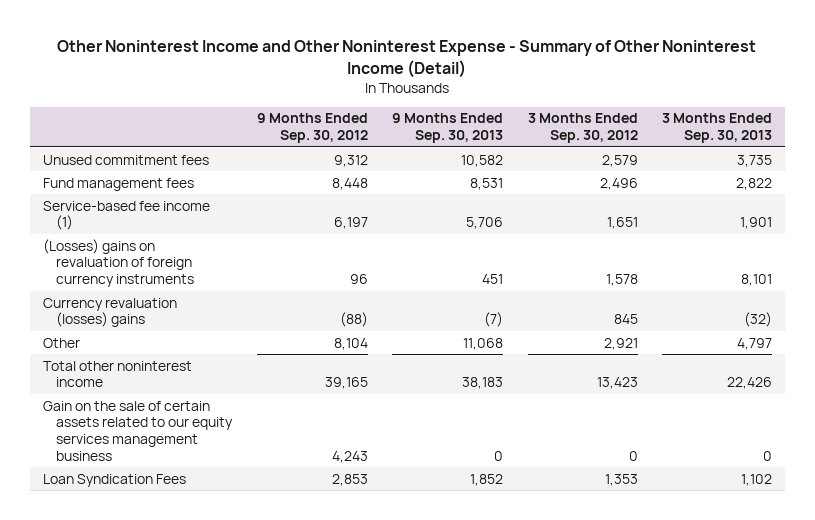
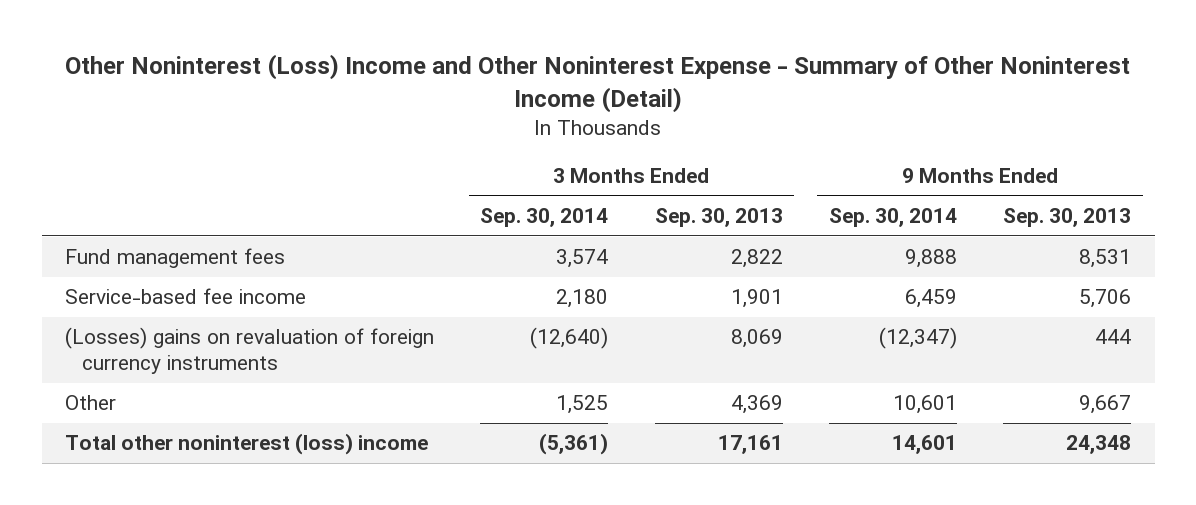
[57,40,757,78] Other Noninterest Income and Other Noninterest Expense - Summary of Other Noninterest Income (Detail) -> [65,54,1131,113] Other Noninterest (Loss) Income and Other Noninterest Expense - Summary of Other Noninterest Income (Detail)
[256,113,368,144] 9 Months Ended Sep. 30, 2012 -> none
[527,113,638,144] 3 Months Ended Sep. 30, 2012 -> none
none -> [480,208,609,228] Sep. 30, 2014
none -> [829,208,958,228] Sep. 30, 2014
[42,154,209,165] Unused commitment fees -> none
[42,297,177,328] Currency revaluation (losses) gains -> none
[42,400,234,461] Gain on the sale of certain assets related to our equity services management business -> none
[42,473,186,487] Loan Syndication Fees -> none
[42,200,210,231] Service-based fee income (1) -> [64,288,306,305] Service-based fee income
[482,274,504,285] 451 -> [1095,329,1132,345] 444
[741,274,773,287] 8,101 -> [730,329,783,349] 8,069
[463,337,504,350] 11,068 -> [1079,395,1132,415] 9,667
[737,337,773,350] 4,797 -> [730,395,783,415] 4,369
[42,360,192,388] Total other noninterest income -> [64,433,428,456] Total other noninterest (loss) income
[462,377,504,390] 38,183 -> [1066,435,1132,455] 24,348
[727,377,773,390] 22,426 -> [717,435,783,455] 17,161

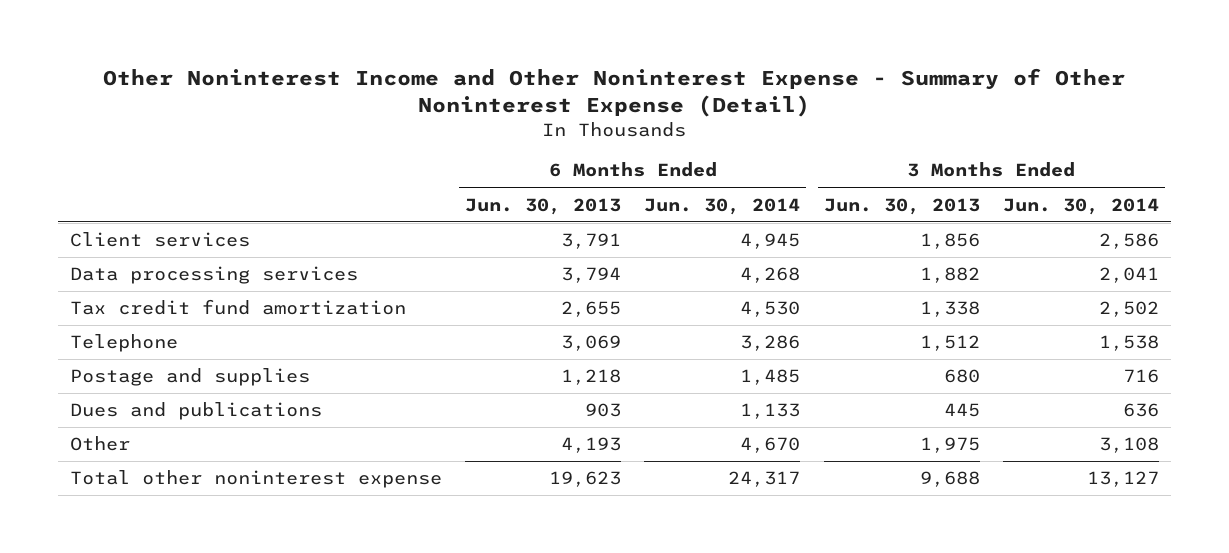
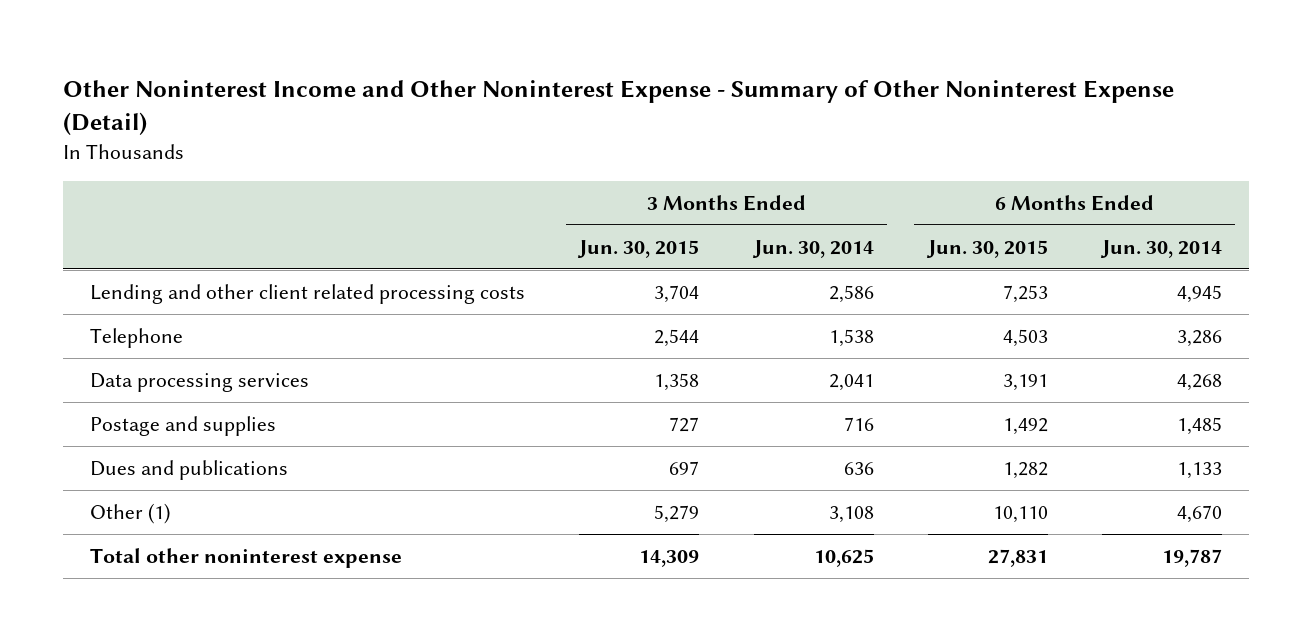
[465,197,622,215] Jun. 30, 2013 -> none
[823,197,980,215] Jun. 30, 2013 -> none
none -> [577,239,700,258] Jun. 30, 2015
none -> [925,239,1048,258] Jun. 30, 2015
[69,299,406,316] Tax credit fund amortization -> none
[69,232,250,248] Client services -> [90,284,526,305] Lending and other client related processing costs
[69,266,358,285] Data processing services -> [90,373,310,393] Data processing services
[69,436,130,452] Other -> [90,503,171,525] Other (1)
[728,471,801,488] 24,317 -> [1161,549,1222,568] 19,787
[1086,471,1159,488] 13,127 -> [813,549,874,568] 10,625

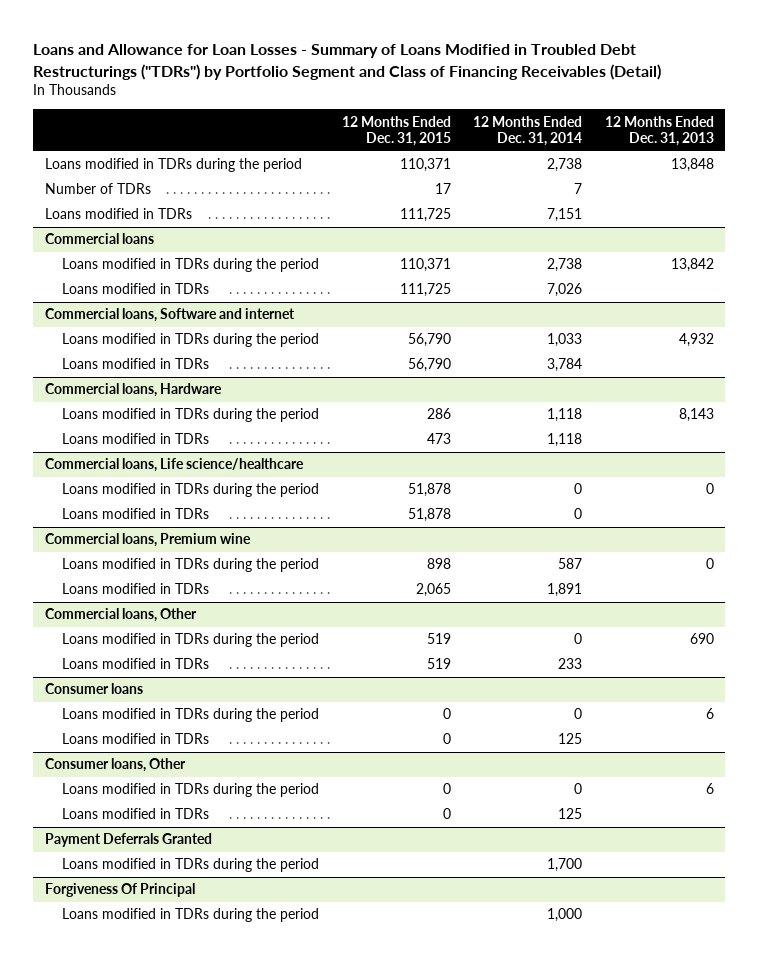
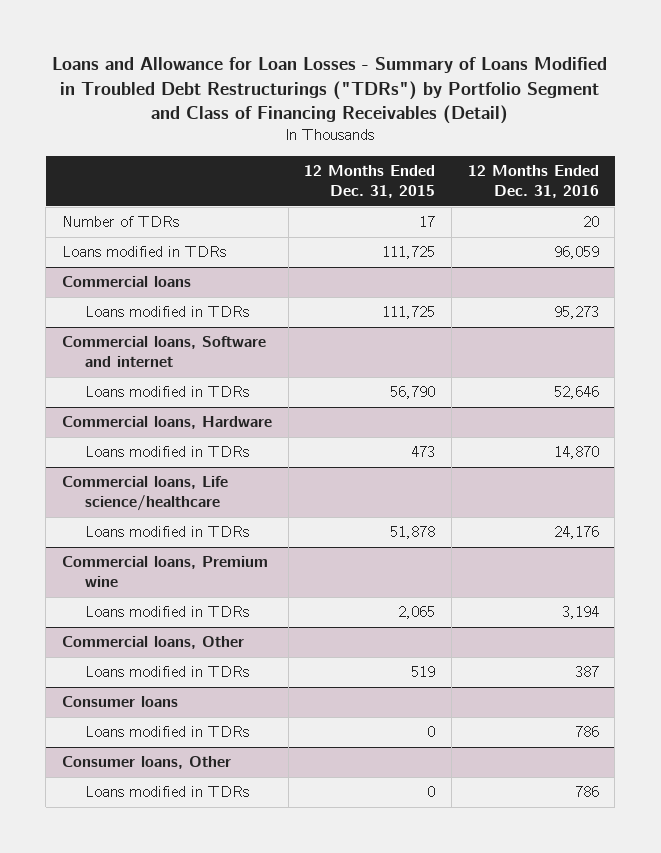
[473,115,583,147] 12 Months Ended Dec. 31, 2014 -> none
[605,115,715,147] 12 Months Ended Dec. 31, 2013 -> none
none -> [467,165,599,199] 12 Months Ended Dec. 31, 2016
[44,158,302,173] Loans modified in TDRs during the period -> none
[61,258,319,273] Loans modified in TDRs during the period -> none
[61,333,319,348] Loans modified in TDRs during the period -> none
[61,408,319,423] Loans modified in TDRs during the period -> none
[61,483,319,498] Loans modified in TDRs during the period -> none
[61,558,319,573] Loans modified in TDRs during the period -> none
[61,633,319,648] Loans modified in TDRs during the period -> none
[61,708,319,723] Loans modified in TDRs during the period -> none
[61,783,319,798] Loans modified in TDRs during the period -> none
[44,833,212,848] Payment Deferrals Granted -> none
[61,858,319,873] Loans modified in TDRs during the period -> none
[44,883,195,898] Forgiveness Of Principal -> none
[61,908,319,923] Loans modified in TDRs during the period -> none

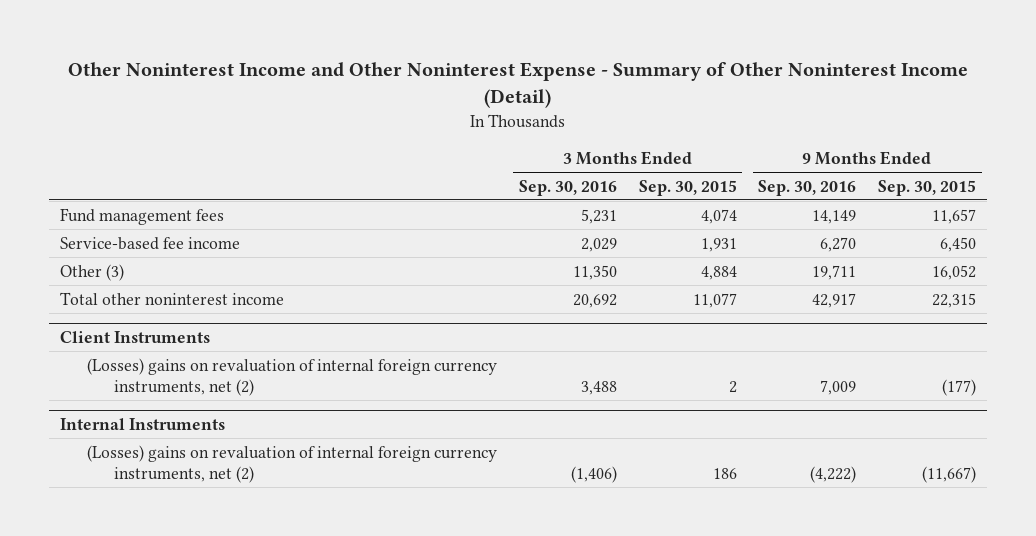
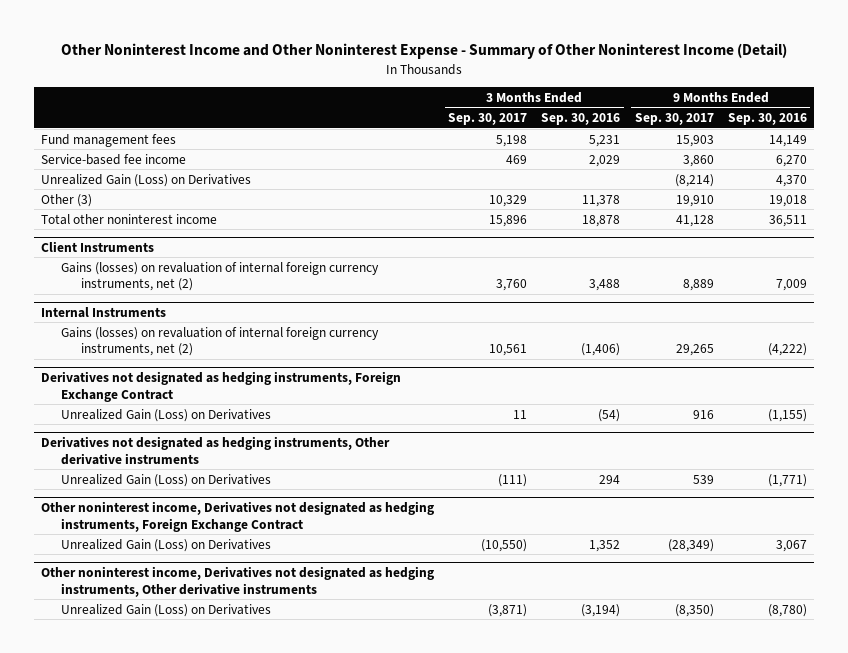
[638,179,737,196] Sep. 30, 2015 -> none
[878,179,977,196] Sep. 30, 2015 -> none
none -> [448,113,528,126] Sep. 30, 2017
none -> [634,113,714,126] Sep. 30, 2017
none -> [41,173,252,187] Unrealized Gain (Loss) on Derivatives
[572,264,617,280] 11,350 -> [582,194,621,207] 11,378
[812,264,857,280] 19,711 -> [768,194,807,207] 19,018
[572,293,617,308] 20,692 -> [582,214,621,227] 18,878
[812,292,857,308] 42,917 -> [768,214,807,227] 36,511
[86,357,497,396] (Losses) gains on revaluation of internal foreign currency instruments, net (2) -> [60,261,379,292] Gains (losses) on revaluation of internal foreign currency instruments, net (2)
[86,444,497,483] (Losses) gains on revaluation of internal foreign currency instruments, net (2) -> [60,326,379,357] Gains (losses) on revaluation of internal foreign currency instruments, net (2)
none -> [41,370,402,402] Derivatives not designated as hedging instruments, Foreign Exchange Contract
none -> [60,408,271,422] Unrealized Gain (Loss) on Derivatives
none -> [41,435,391,465] Derivatives not designated as hedging instruments, Other derivative instruments
none -> [60,473,271,487] Unrealized Gain (Loss) on Derivatives
none -> [41,500,435,532] Other noninterest income, Derivatives not designated as hedging instruments, Foreign Exchange Contract
none -> [60,538,271,552] Unrealized Gain (Loss) on Derivatives
none -> [41,565,435,597] Other noninterest income, Derivatives not designated as hedging instruments, Other derivative instruments
none -> [60,603,271,617] Unrealized Gain (Loss) on Derivatives

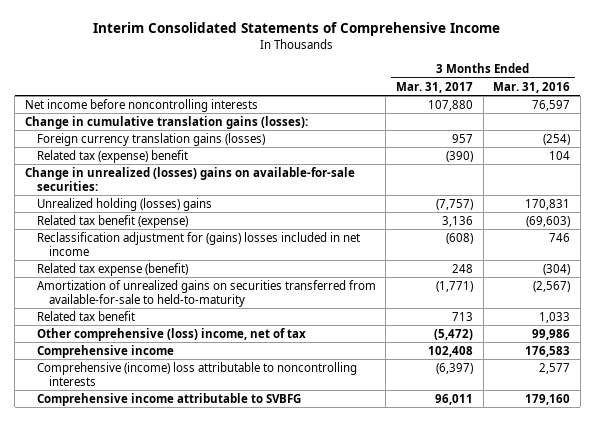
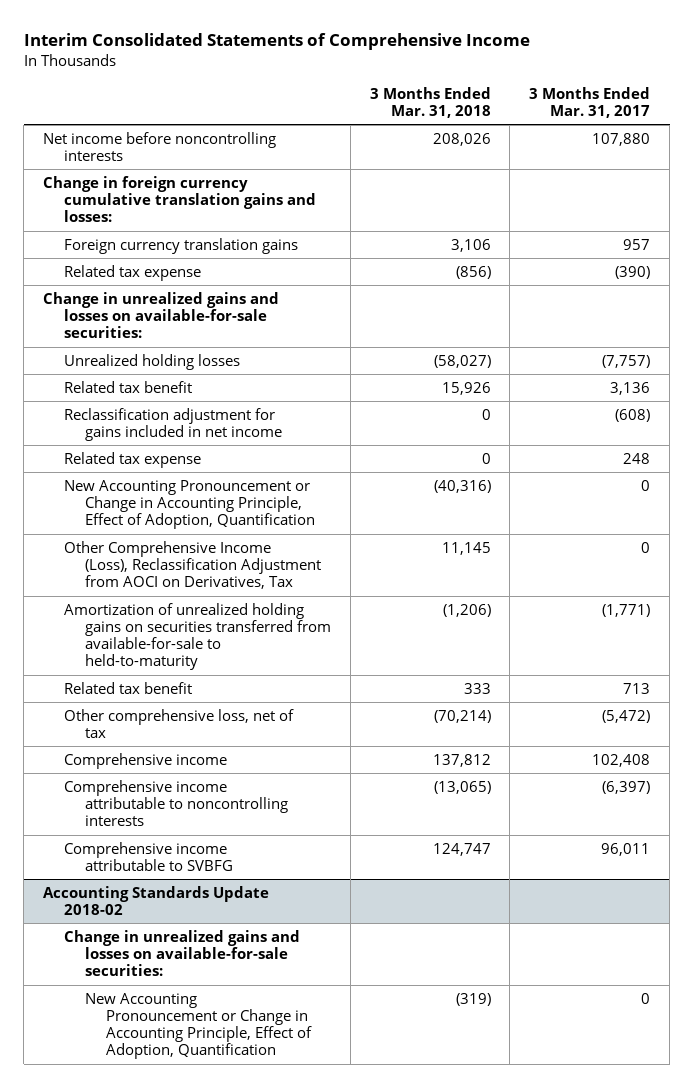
[493,81,571,93] Mar. 31, 2016 -> none
none -> [369,86,491,119] 3 Months Ended Mar. 31, 2018
[24,115,308,129] Change in cumulative translation gains (losses): -> [43,175,317,223] Change in foreign currency cumulative translation gains and losses:
[36,132,265,146] Foreign currency translation gains (losses) -> [64,237,299,254] Foreign currency translation gains
[36,149,188,163] Related tax (expense) benefit -> [64,264,202,281] Related tax expense
[24,166,355,191] Change in unrealized (losses) gains on available-for-sale securities: -> [43,291,280,339] Change in unrealized gains and losses on available-for-sale securities:
[36,197,212,211] Unrealized holding (losses) gains -> [64,353,241,370] Unrealized holding losses
[36,214,188,228] Related tax benefit (expense) -> [64,380,193,393] Related tax benefit
[36,231,360,256] Reclassification adjustment for (gains) losses included in net income -> [64,407,282,441] Reclassification adjustment for gains included in net income
[36,262,188,276] Related tax expense (benefit) -> [64,451,202,468] Related tax expense
none -> [64,479,315,530] New Accounting Pronouncement or Change in Accounting Principle, Effect of Adoption, Quantification
none -> [64,540,321,590] Other Comprehensive Income (Loss), Reclassification Adjustment from AOCI on Derivatives, Tax
[36,279,376,307] Amortization of unrealized gains on securities transferred from available-for-sale to held-to-maturity -> [64,602,331,671] Amortization of unrealized holding gains on securities transferred from available-for-sale to held-to-maturity
[36,327,306,341] Other comprehensive (loss) income, net of tax -> [64,708,295,738] Other comprehensive loss, net of tax
[36,361,357,386] Comprehensive (income) loss attributable to noncontrolling interests -> [64,779,288,827] Comprehensive income attributable to noncontrolling interests
none -> [43,885,270,915] Accounting Standards Update 2018-02
none -> [64,929,301,977] Change in unrealized gains and losses on available-for-sale securities:
none -> [84,992,312,1060] New Accounting Pronouncement or Change in Accounting Principle, Effect of Adoption, Quantification

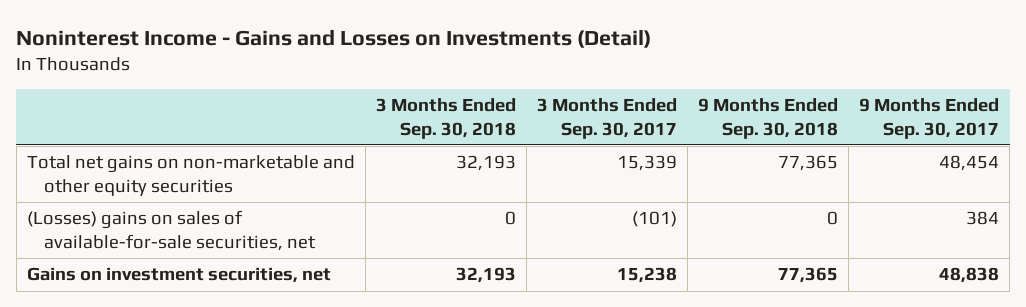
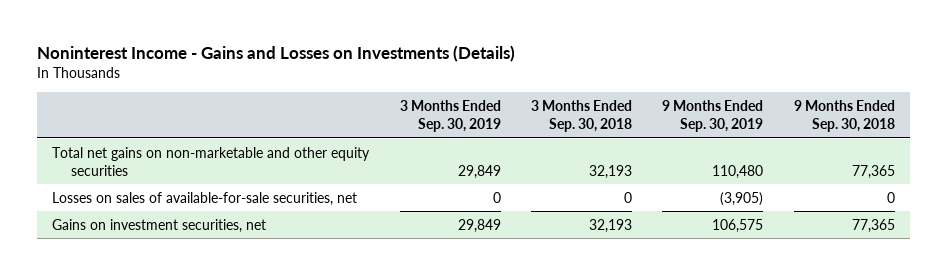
[16,29,652,49] Noninterest Income - Gains and Losses on Investments (Detail) -> [37,45,516,63] Noninterest Income - Gains and Losses on Investments (Details)
[536,98,677,139] 3 Months Ended Sep. 30, 2017 -> none
[859,98,1000,139] 9 Months Ended Sep. 30, 2017 -> none
none -> [399,100,501,133] 3 Months Ended Sep. 30, 2019
none -> [662,100,764,133] 9 Months Ended Sep. 30, 2019
[26,210,317,251] (Losses) gains on sales of available-for-sale securities, net -> [52,191,358,206] Losses on sales of available-for-sale securities, net

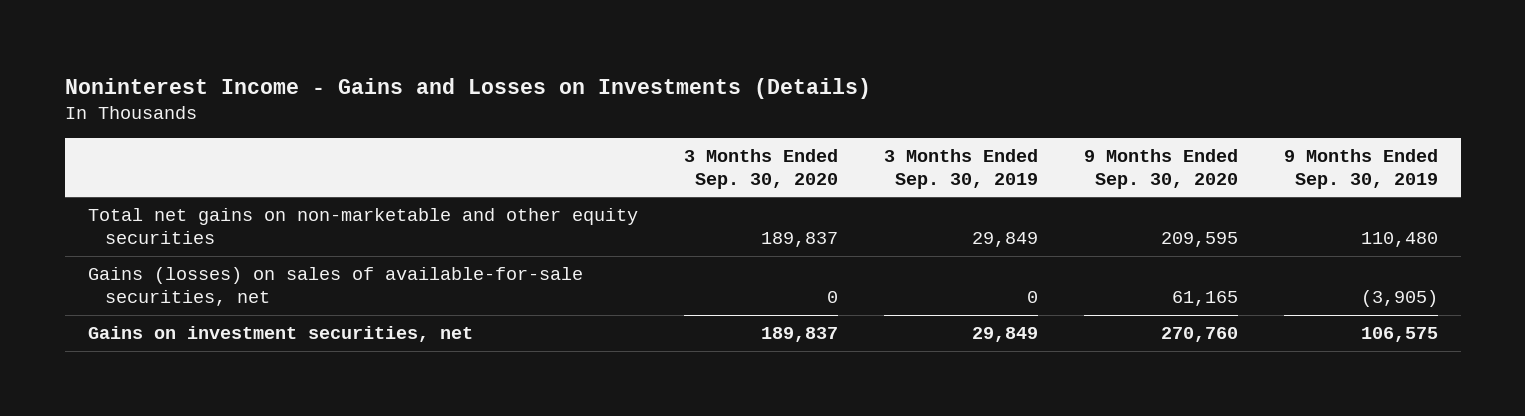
[531,100,633,133] 3 Months Ended Sep. 30, 2018 -> none
[793,100,895,133] 9 Months Ended Sep. 30, 2018 -> none
none -> [683,148,838,189] 3 Months Ended Sep. 30, 2020
none -> [1083,148,1238,189] 9 Months Ended Sep. 30, 2020
[52,191,358,206] Losses on sales of available-for-sale securities, net -> [87,266,583,307] Gains (losses) on sales of available-for-sale securities, net

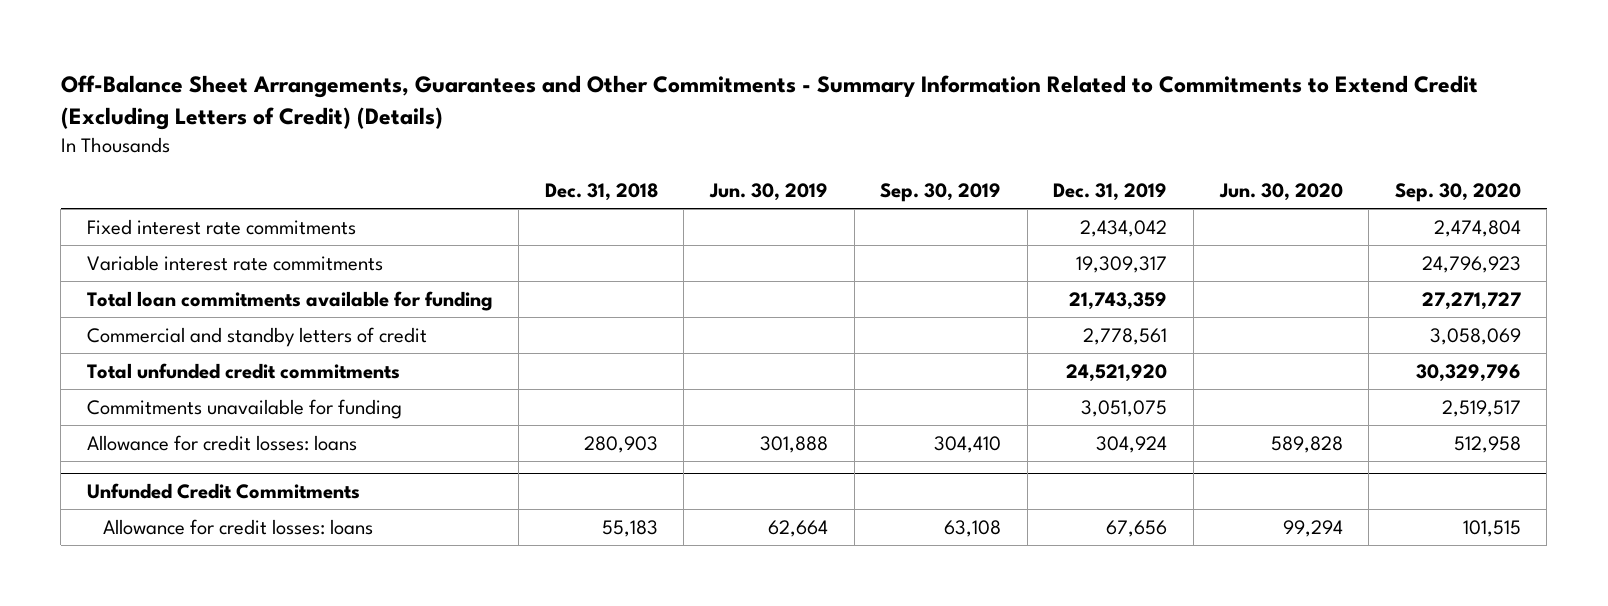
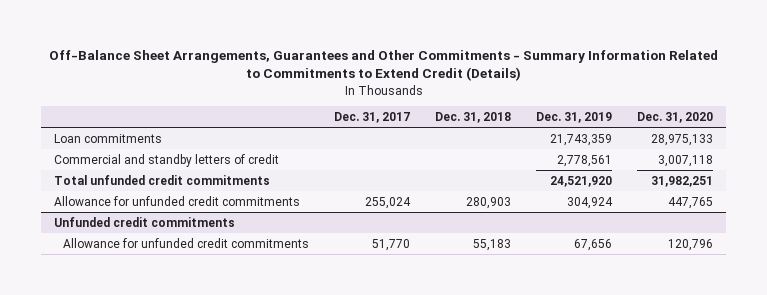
[60,75,1478,131] Off-Balance Sheet Arrangements, Guarantees and Other Commitments - Summary Information Related to Commitments to Extend Credit (Excluding Letters of Credit) (Details) -> [48,49,718,82] Off-Balance Sheet Arrangements, Guarantees and Other Commitments - Summary Information Related to Commitments to Extend Credit (Details)
[709,183,829,202] Jun. 30, 2019 -> none
[880,183,1002,203] Sep. 30, 2019 -> none
[1218,183,1343,202] Jun. 30, 2020 -> none
[1394,183,1521,203] Sep. 30, 2020 -> none
none -> [334,112,411,124] Dec. 31, 2017
none -> [637,112,714,124] Dec. 31, 2020
[86,218,356,235] Fixed interest rate commitments -> none
[86,254,383,271] Variable interest rate commitments -> none
[86,290,493,311] Total loan commitments available for funding -> [53,133,162,143] Loan commitments
[86,398,402,419] Commitments unavailable for funding -> none
[86,434,357,451] Allowance for credit losses: loans -> [53,195,300,206] Allowance for unfunded credit commitments
[86,482,360,499] Unfunded Credit Commitments -> [53,216,235,227] Unfunded credit commitments
[103,518,374,535] Allowance for credit losses: loans -> [63,237,310,248] Allowance for unfunded credit commitments

